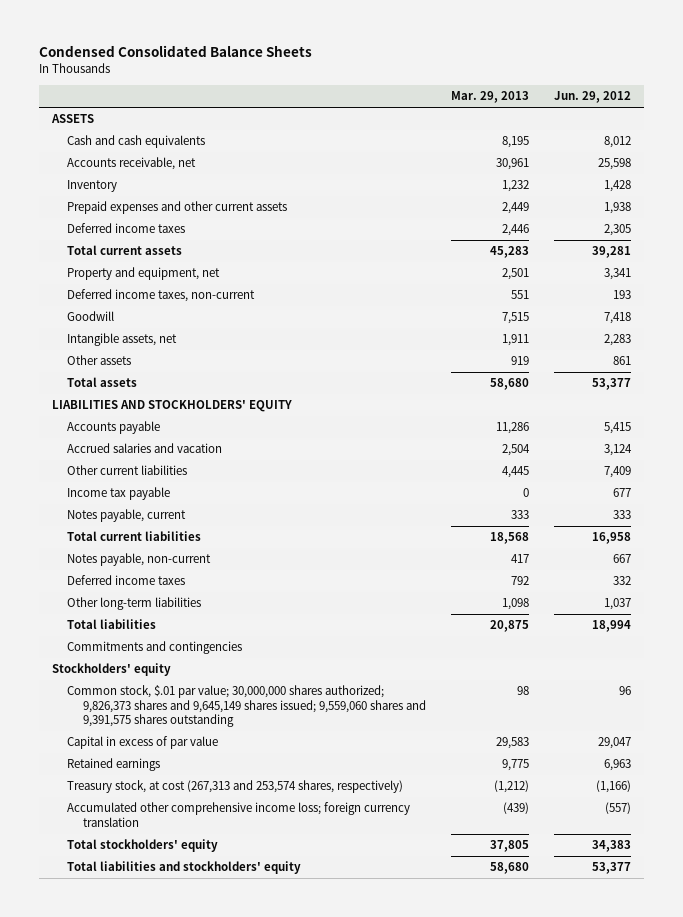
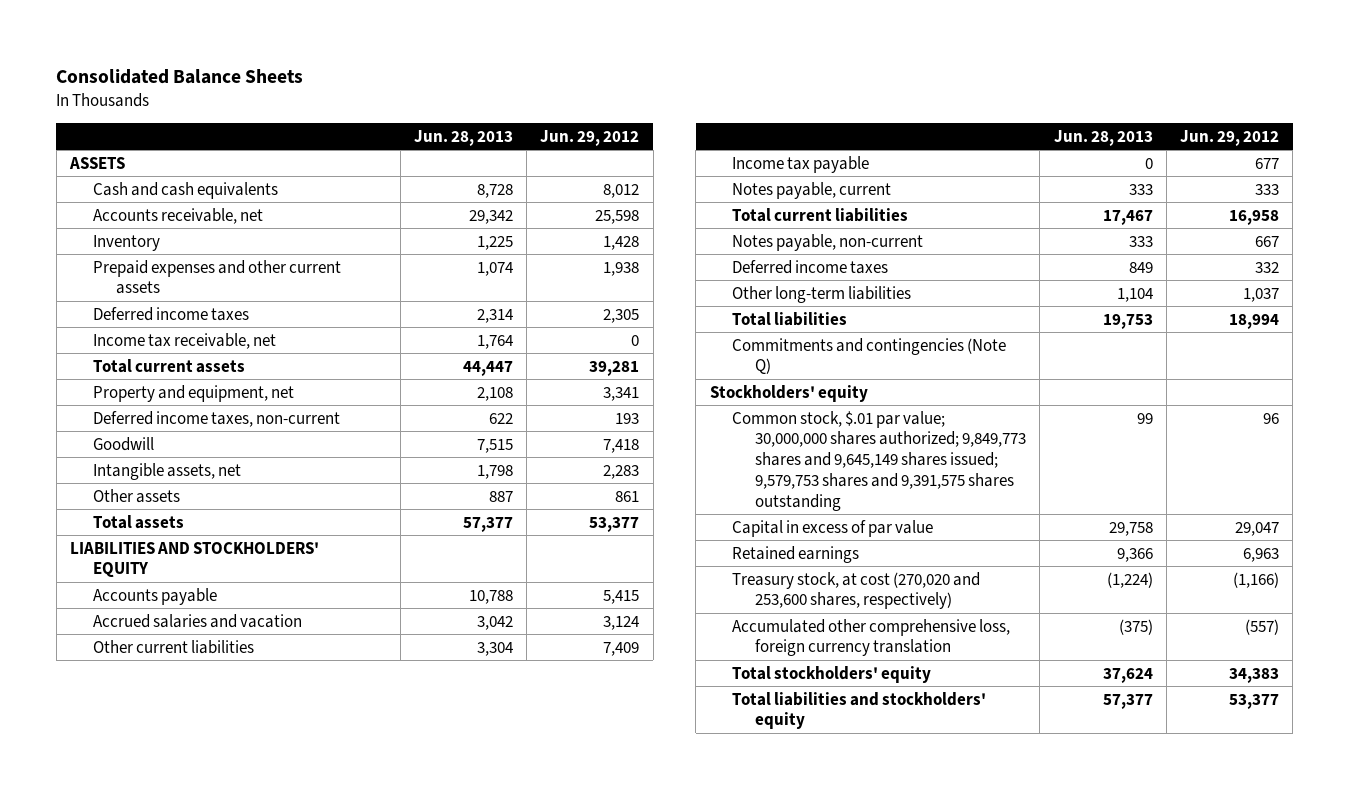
[39,45,313,58] Condensed Consolidated Balance Sheets -> [56,68,304,84] Consolidated Balance Sheets
[451,91,530,104] Mar. 29, 2013 -> none
none -> [413,129,513,146] Jun. 28, 2013
none -> [92,332,276,349] Income tax receivable, net
[67,641,243,655] Commitments and contingencies -> [732,337,1007,375] Commitments and contingencies (Note Q)
[67,685,427,728] Common stock, $.01 par value; 30,000,000 shares authorized; 9,826,373 shares and 9,645,149 shares issued; 9,559,060 shares and 9,391,575 shares outstanding -> [732,410,1027,511] Common stock, $.01 par value; 30,000,000 shares authorized; 9,849,773 shares and 9,645,149 shares issued; 9,579,753 shares and 9,391,575 shares outstanding
[67,780,404,794] Treasury stock, at cost (267,313 and 253,574 shares, respectively) -> [732,571,981,610] Treasury stock, at cost (270,020 and 253,600 shares, respectively)
[67,802,411,827] Accumulated other comprehensive income loss; foreign currency translation -> [732,618,1011,657] Accumulated other comprehensive loss, foreign currency translation

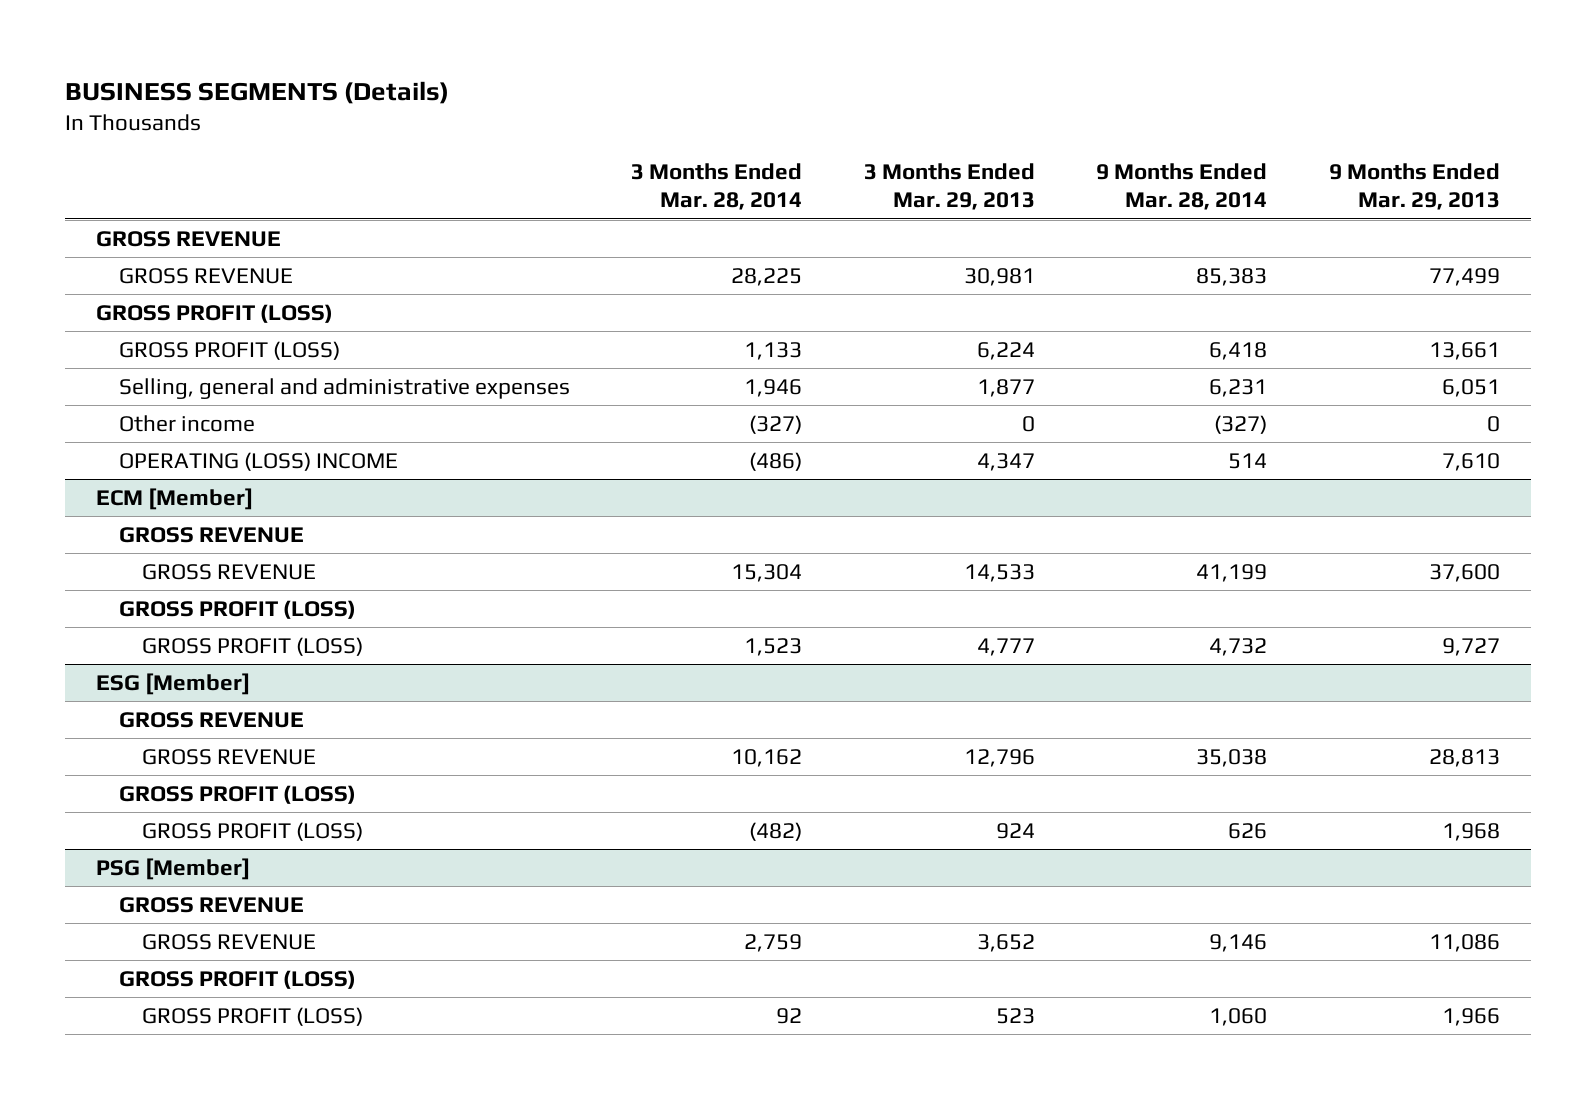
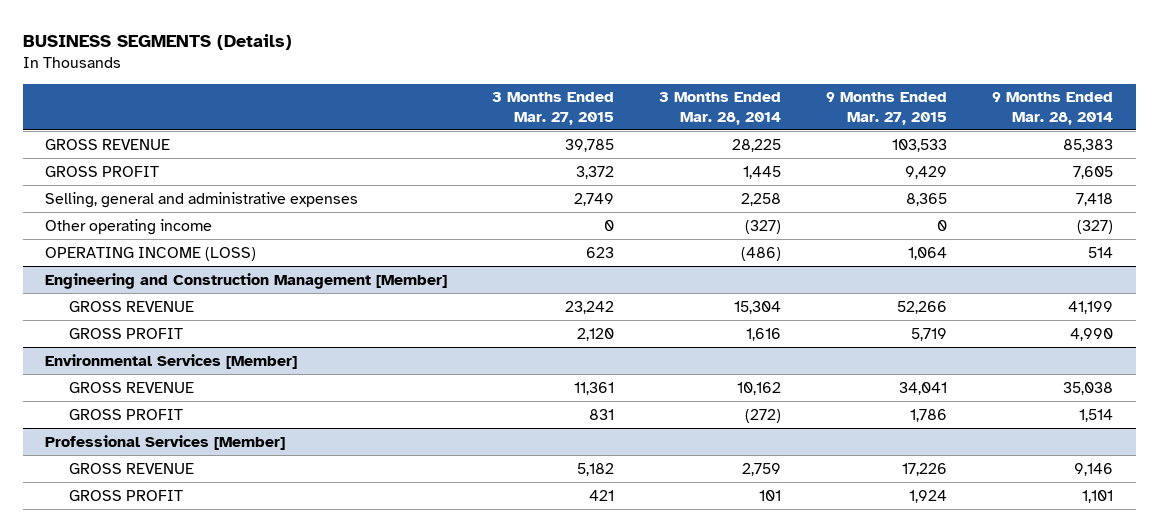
[863,162,1035,211] 3 Months Ended Mar. 29, 2013 -> none
[1329,162,1501,211] 9 Months Ended Mar. 29, 2013 -> none
none -> [492,92,615,125] 3 Months Ended Mar. 27, 2015
none -> [826,92,948,125] 9 Months Ended Mar. 27, 2015
[95,231,281,248] GROSS REVENUE -> none
[95,304,333,324] GROSS PROFIT (LOSS) -> none
[95,488,253,511] ECM [Member] -> none
[118,527,304,544] GROSS REVENUE -> none
[118,341,340,361] GROSS PROFIT (LOSS) -> [45,165,160,177] GROSS PROFIT
[744,342,803,361] 1,133 -> [743,165,782,179] 1,445
[1209,342,1268,361] 6,418 -> [1073,165,1114,179] 7,605
[744,379,803,398] 1,946 -> [741,192,782,206] 2,258
[1209,379,1268,398] 6,231 -> [1076,192,1114,206] 7,418
[118,415,255,433] Other income -> [45,218,213,235] Other operating income
[118,452,398,472] OPERATING (LOSS) INCOME -> [45,246,257,261] OPERATING INCOME (LOSS)
none -> [45,272,448,289] Engineering and Construction Management [Member]
[118,600,356,620] GROSS PROFIT (LOSS) -> none
[95,673,250,696] ESG [Member] -> none
[118,712,304,729] GROSS REVENUE -> none
[141,637,363,657] GROSS PROFIT (LOSS) -> [68,327,183,339] GROSS PROFIT
[744,638,803,657] 1,523 -> [746,327,782,341] 1,616
[1209,638,1268,657] 4,732 -> [1070,327,1114,341] 4,990
none -> [45,353,298,369] Environmental Services [Member]
[118,785,356,805] GROSS PROFIT (LOSS) -> none
[95,858,250,881] PSG [Member] -> none
[118,897,304,914] GROSS REVENUE -> none
[141,822,363,842] GROSS PROFIT (LOSS) -> [68,408,183,420] GROSS PROFIT
[749,822,803,842] (482) -> [745,408,782,423] (272)
[1228,823,1268,840] 626 -> [1079,408,1114,422] 1,514
none -> [45,434,286,450] Professional Services [Member]
[118,970,356,990] GROSS PROFIT (LOSS) -> none
[141,1007,363,1027] GROSS PROFIT (LOSS) -> [68,489,183,501] GROSS PROFIT
[776,1008,803,1025] 92 -> [759,489,782,501] 101
[1209,1008,1268,1027] 1,060 -> [1082,489,1114,503] 1,101

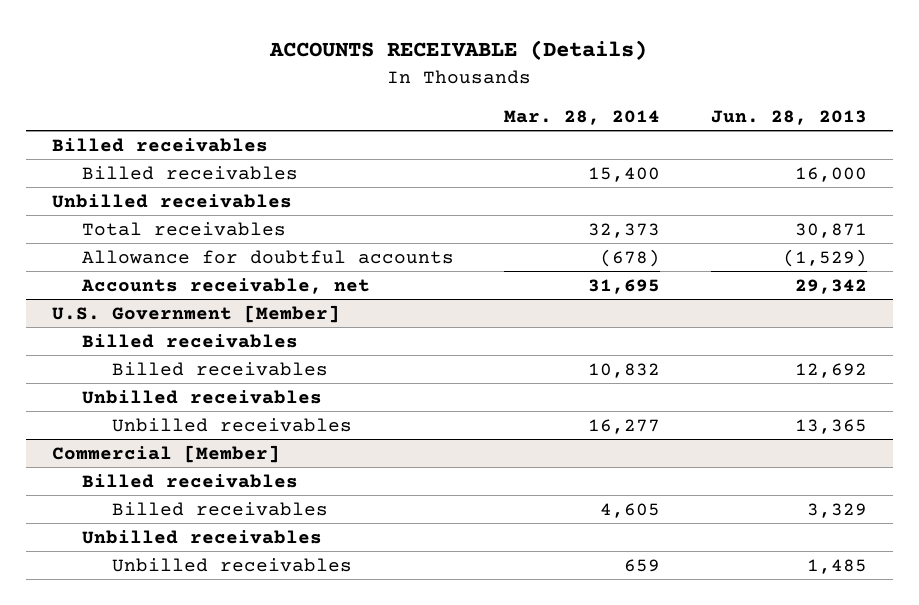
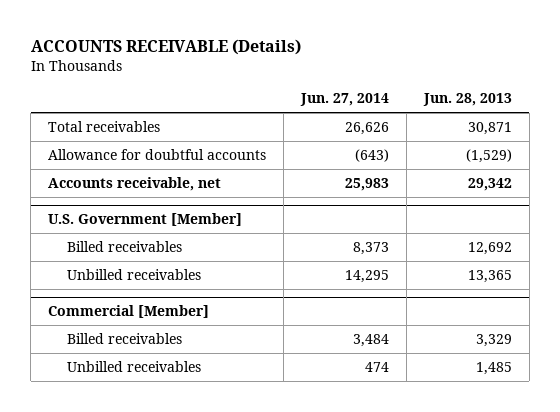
[504,109,661,125] Mar. 28, 2014 -> none
none -> [299,93,389,107] Jun. 27, 2014
[51,137,268,152] Billed receivables -> none
[81,165,298,180] Billed receivables -> none
[51,193,292,208] Unbilled receivables -> none
[81,333,298,348] Billed receivables -> none
[81,389,322,404] Unbilled receivables -> none
[81,473,298,488] Billed receivables -> none
[81,529,322,544] Unbilled receivables -> none

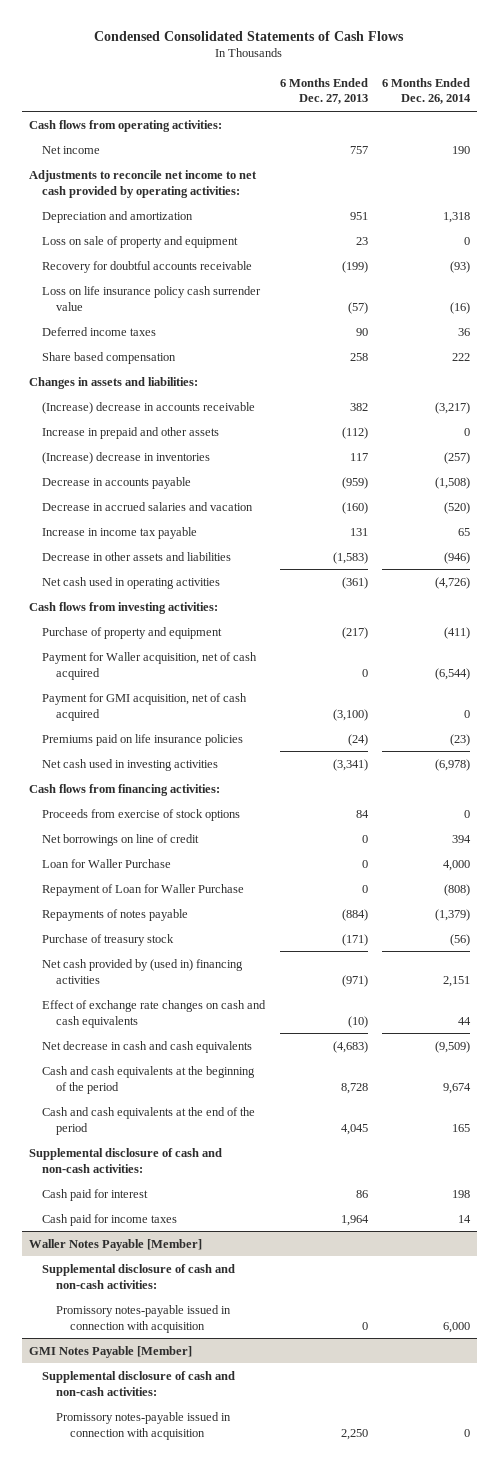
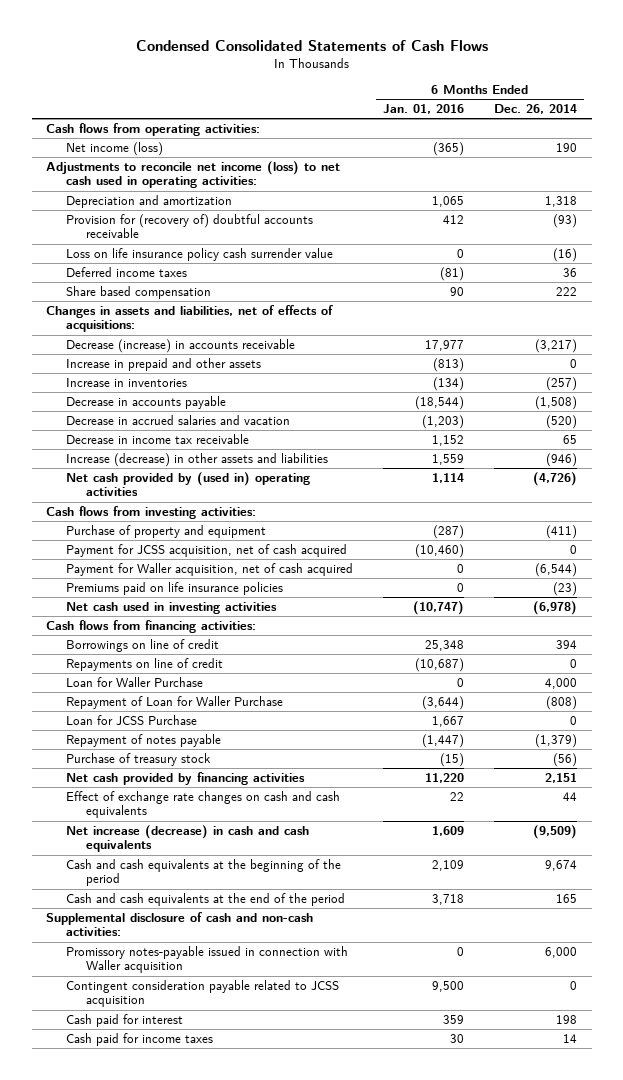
[279,77,368,105] 6 Months Ended Dec. 27, 2013 -> none
none -> [383,104,465,115] Jan. 01, 2016
[42,145,101,154] Net income -> [66,141,164,156] Net income (loss)
[28,169,257,198] Adjustments to reconcile net income to net cash provided by operating activities: -> [46,160,341,189] Adjustments to reconcile net income (loss) to net cash used in operating activities:
[42,235,239,248] Loss on sale of property and equipment -> none
[42,260,253,273] Recovery for doubtful accounts receivable -> [66,213,314,239] Provision for (recovery of) doubtful accounts receivable
[28,376,198,389] Changes in assets and liabilities: -> [46,304,334,333] Changes in assets and liabilities, net of effects of acquisitions:
[42,401,256,414] (Increase) decrease in accounts receivable -> [66,338,296,353] Decrease (increase) in accounts receivable
[42,451,211,464] (Increase) decrease in inventories -> [66,377,188,387] Increase in inventories
[42,526,198,539] Increase in income tax payable -> [66,433,250,444] Decrease in income tax receivable
[42,551,232,561] Decrease in other assets and liabilities -> [66,452,329,467] Increase (decrease) in other assets and liabilities
[42,576,221,589] Net cash used in operating activities -> [66,471,311,497] Net cash provided by (used in) operating activities
none -> [66,543,348,557] Payment for JCSS acquisition, net of cash acquired
[42,692,248,721] Payment for GMI acquisition, net of cash acquired -> none
[42,808,241,821] Proceeds from exercise of stock options -> none
[42,833,200,846] Net borrowings on line of credit -> [66,638,220,652] Borrowings on line of credit
none -> [66,657,224,671] Repayments on line of credit
none -> [66,714,198,725] Loan for JCSS Purchase
[42,908,189,921] Repayments of notes payable -> [66,733,222,747] Repayment of notes payable
[42,958,244,984] Net cash provided by (used in) financing activities -> [66,771,306,785] Net cash provided by financing activities
[42,1040,253,1053] Net decrease in cash and cash equivalents -> [66,824,310,853] Net increase (decrease) in cash and cash equivalents
none -> [66,945,349,974] Promissory notes-payable issued in connection with Waller acquisition
none -> [66,979,340,1008] Contingent consideration payable related to JCSS acquisition
[28,1238,202,1251] Waller Notes Payable [Member] -> none
[42,1263,236,1289] Supplemental disclosure of cash and non-cash activities: -> none
[55,1304,231,1333] Promissory notes-payable issued in connection with acquisition -> none
[28,1345,192,1358] GMI Notes Payable [Member] -> none
[42,1370,236,1396] Supplemental disclosure of cash and non-cash activities: -> none
[55,1411,231,1440] Promissory notes-payable issued in connection with acquisition -> none

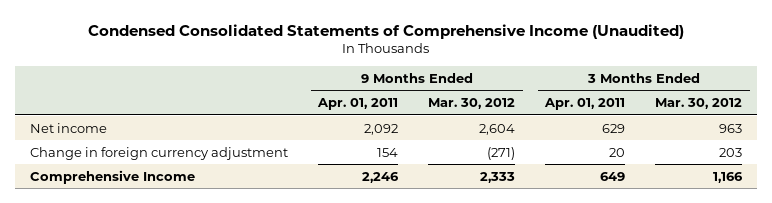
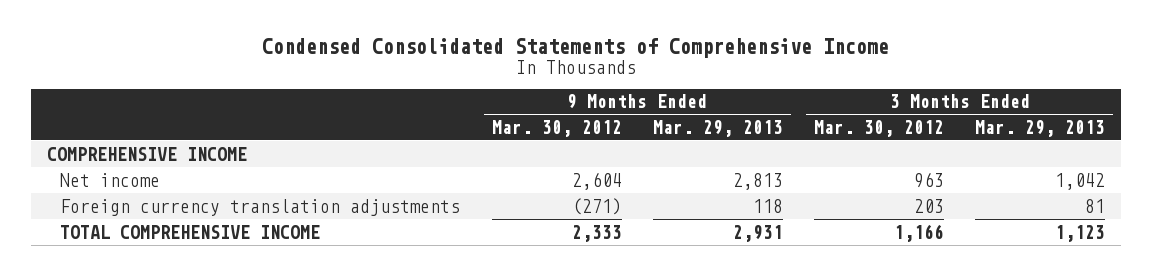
[88,23,685,39] Condensed Consolidated Statements of Comprehensive Income (Unaudited) -> [262,38,890,59] Condensed Consolidated Statements of Comprehensive Income
[317,98,399,111] Apr. 01, 2011 -> none
[544,98,626,111] Apr. 01, 2011 -> none
none -> [652,119,783,137] Mar. 29, 2013
none -> [975,119,1106,137] Mar. 29, 2013
none -> [46,146,247,161] COMPREHENSIVE INCOME
[30,146,289,160] Change in foreign currency adjustment -> [60,198,461,216] Foreign currency translation adjustments
[30,169,196,184] Comprehensive Income -> [60,224,321,239] TOTAL COMPREHENSIVE INCOME

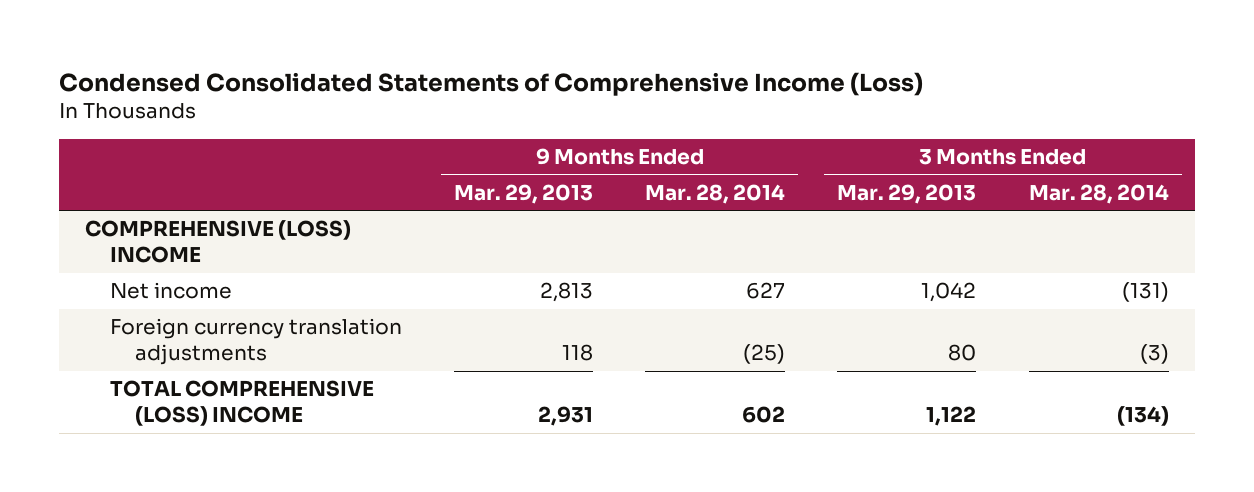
[262,38,890,59] Condensed Consolidated Statements of Comprehensive Income -> [59,71,924,96] Condensed Consolidated Statements of Comprehensive Income (Loss)
[491,119,622,137] Mar. 30, 2012 -> none
[814,119,945,137] Mar. 30, 2012 -> none
none -> [645,183,786,204] Mar. 28, 2014
none -> [1028,183,1169,204] Mar. 28, 2014
[46,146,247,161] COMPREHENSIVE INCOME -> [85,220,352,264] COMPREHENSIVE (LOSS) INCOME
[1085,198,1106,213] 81 -> [948,344,977,362] 80
[60,224,321,239] TOTAL COMPREHENSIVE INCOME -> [110,380,375,427] TOTAL COMPREHENSIVE (LOSS) INCOME
[1055,224,1106,242] 1,123 -> [926,406,977,427] 1,122

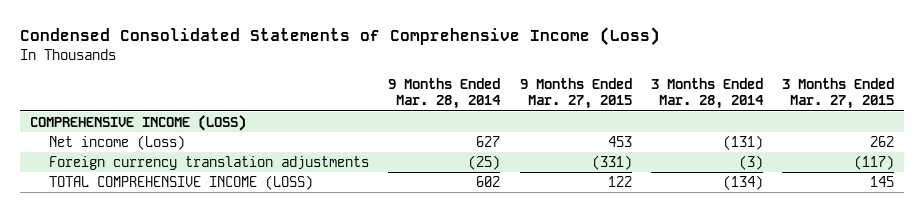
[454,183,594,204] Mar. 29, 2013 -> none
[837,183,977,204] Mar. 29, 2013 -> none
none -> [519,77,632,110] 9 Months Ended Mar. 27, 2015
none -> [782,77,895,110] 3 Months Ended Mar. 27, 2015
[85,220,352,264] COMPREHENSIVE (LOSS) INCOME -> [29,114,246,131] COMPREHENSIVE INCOME (LOSS)
[110,282,233,300] Net income -> [49,134,186,150] Net income (Loss)
[110,380,375,427] TOTAL COMPREHENSIVE (LOSS) INCOME -> [49,174,314,190] TOTAL COMPREHENSIVE INCOME (LOSS)

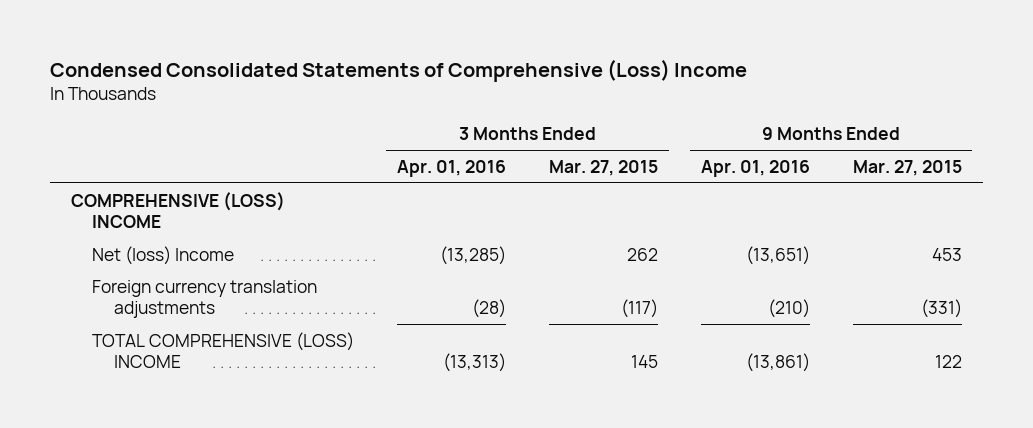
[19,27,660,47] Condensed Consolidated Statements of Comprehensive Income (Loss) -> [49,58,747,82] Condensed Consolidated Statements of Comprehensive (Loss) Income
[388,77,502,110] 9 Months Ended Mar. 28, 2014 -> none
[651,77,765,110] 3 Months Ended Mar. 28, 2014 -> none
none -> [397,159,507,177] Apr. 01, 2016
none -> [700,159,810,177] Apr. 01, 2016
[29,114,246,131] COMPREHENSIVE INCOME (LOSS) -> [71,191,286,229] COMPREHENSIVE (LOSS) INCOME
[49,134,186,150] Net income (Loss) -> [92,245,235,265] Net (loss) Income
[49,174,314,190] TOTAL COMPREHENSIVE INCOME (LOSS) -> [92,331,355,369] TOTAL COMPREHENSIVE (LOSS) INCOME

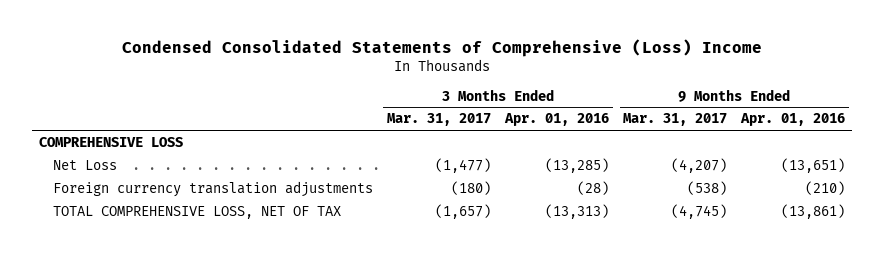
[549,159,659,176] Mar. 27, 2015 -> none
[852,159,962,176] Mar. 27, 2015 -> none
none -> [386,113,491,127] Mar. 31, 2017
none -> [623,113,728,127] Mar. 31, 2017
[71,191,286,229] COMPREHENSIVE (LOSS) INCOME -> [39,137,184,148] COMPREHENSIVE LOSS
[92,245,235,265] Net (loss) Income -> [52,160,117,171] Net Loss
[92,331,355,369] TOTAL COMPREHENSIVE (LOSS) INCOME -> [52,206,341,220] TOTAL COMPREHENSIVE LOSS, NET OF TAX

